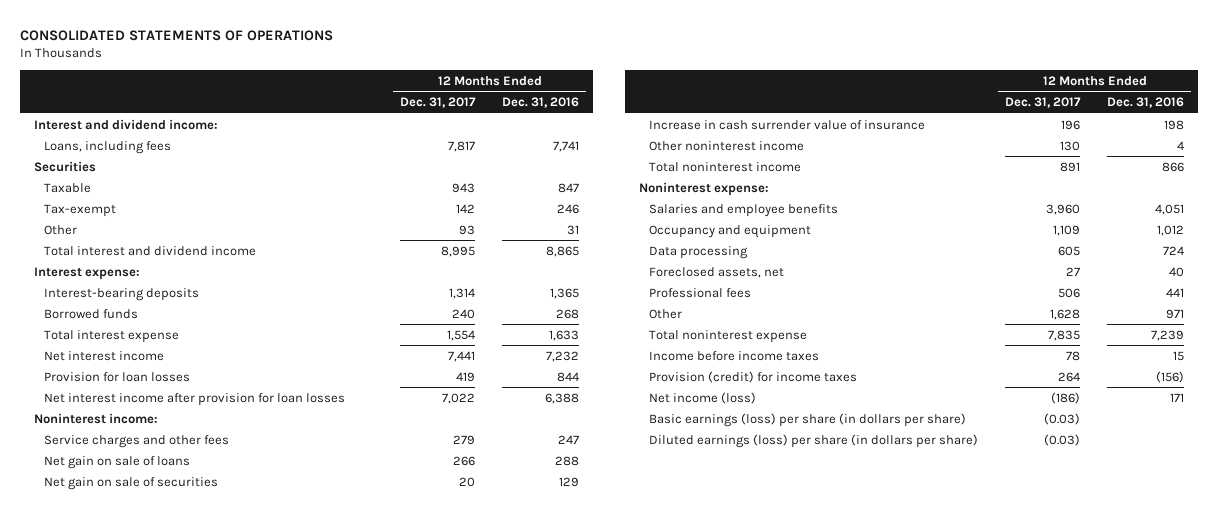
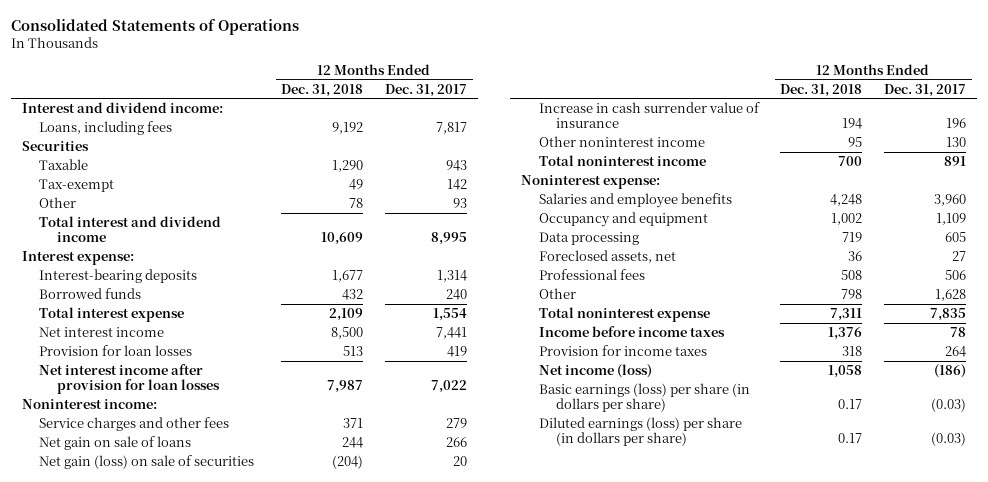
[19,29,333,41] CONSOLIDATED STATEMENTS OF OPERATIONS -> [10,18,299,35] Consolidated Statements of Operations
[502,97,580,109] Dec. 31, 2016 -> none
none -> [281,83,364,97] Dec. 31, 2018
[43,476,218,490] Net gain on sale of securities -> [39,455,255,470] Net gain (loss) on sale of securities
[648,370,857,383] Provision (credit) for income taxes -> [538,345,707,357] Provision for income taxes

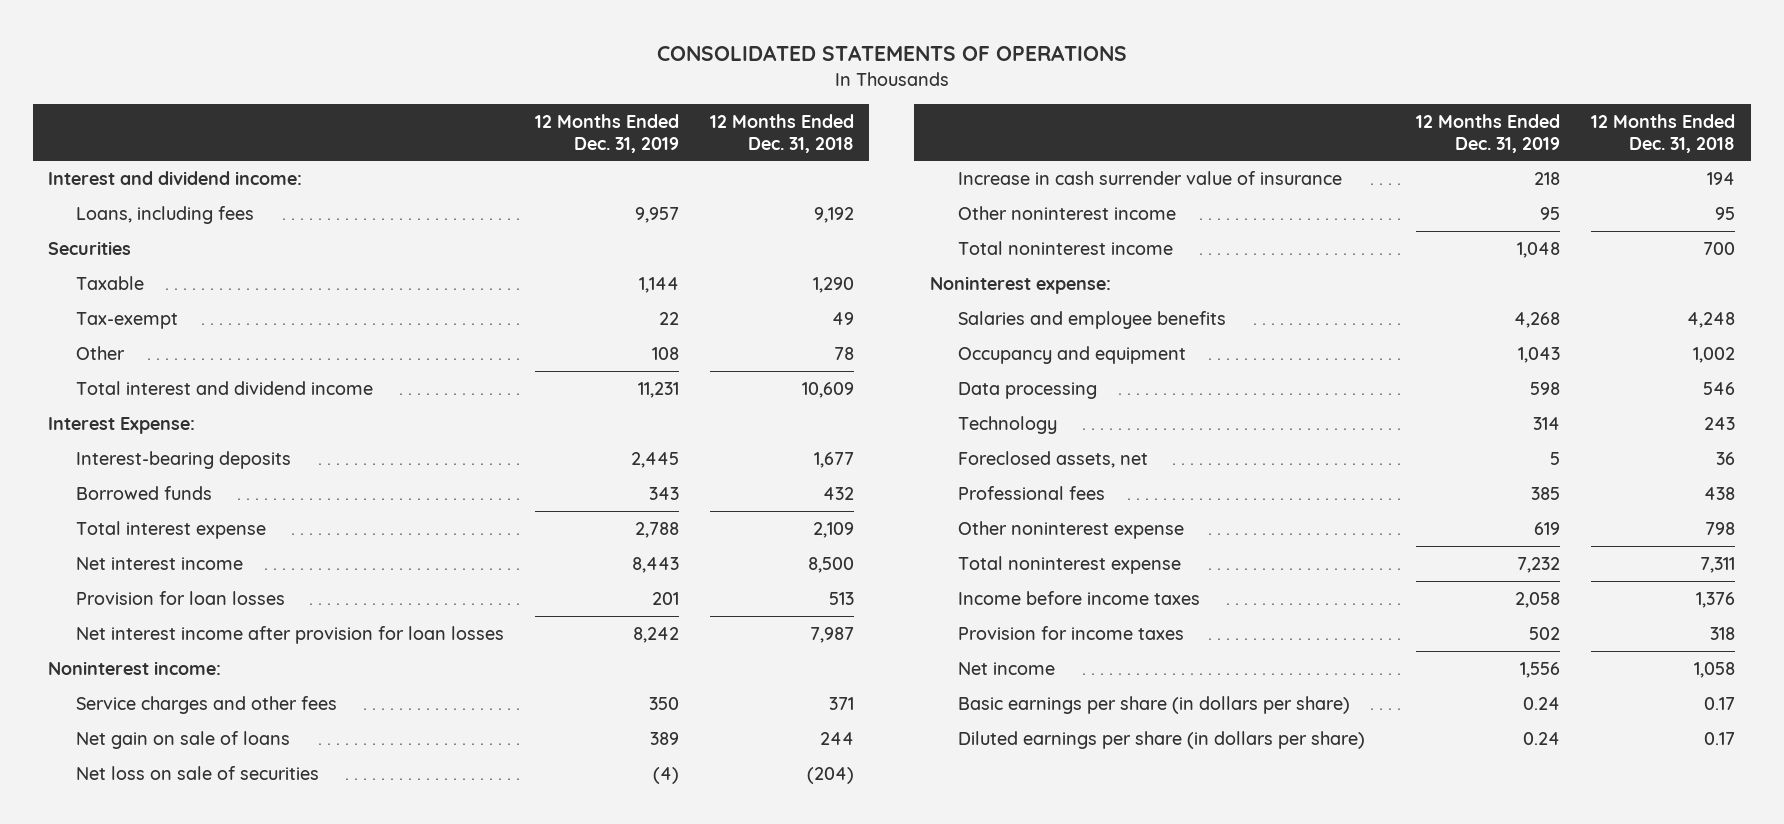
[10,18,299,35] Consolidated Statements of Operations -> [656,45,1127,62] CONSOLIDATED STATEMENTS OF OPERATIONS
[385,83,468,97] Dec. 31, 2017 -> none
none -> [534,113,679,153] 12 Months Ended Dec. 31, 2019
[21,251,134,266] Interest expense: -> [48,416,196,434] Interest Expense:
[39,455,255,470] Net gain (loss) on sale of securities -> [76,765,320,780] Net loss on sale of securities
[842,232,863,243] 719 -> [1703,381,1736,395] 546
none -> [957,415,1057,434] Technology
[841,270,863,281] 508 -> [1704,486,1736,500] 438
[538,288,576,300] Other -> [957,520,1184,539] Other noninterest expense
[538,364,652,379] Net income (loss) -> [957,661,1055,675] Net income
[538,383,750,412] Basic earnings (loss) per share (in dollars per share) -> [957,695,1350,714] Basic earnings per share (in dollars per share)
[538,417,742,446] Diluted earnings (loss) per share (in dollars per share) -> [957,730,1365,749] Diluted earnings per share (in dollars per share)

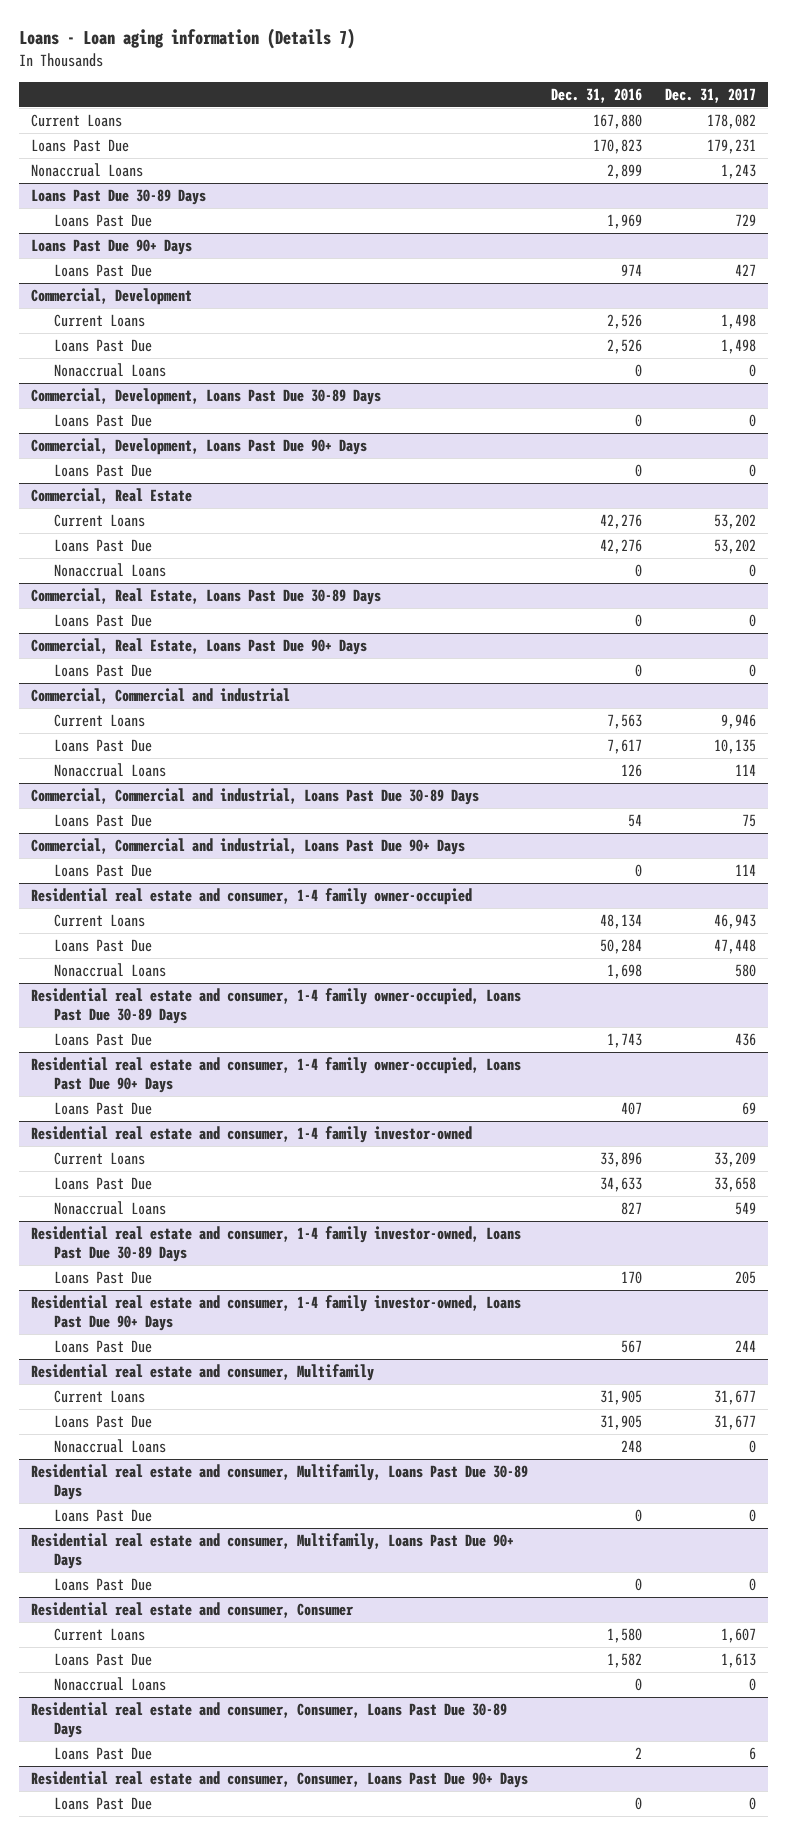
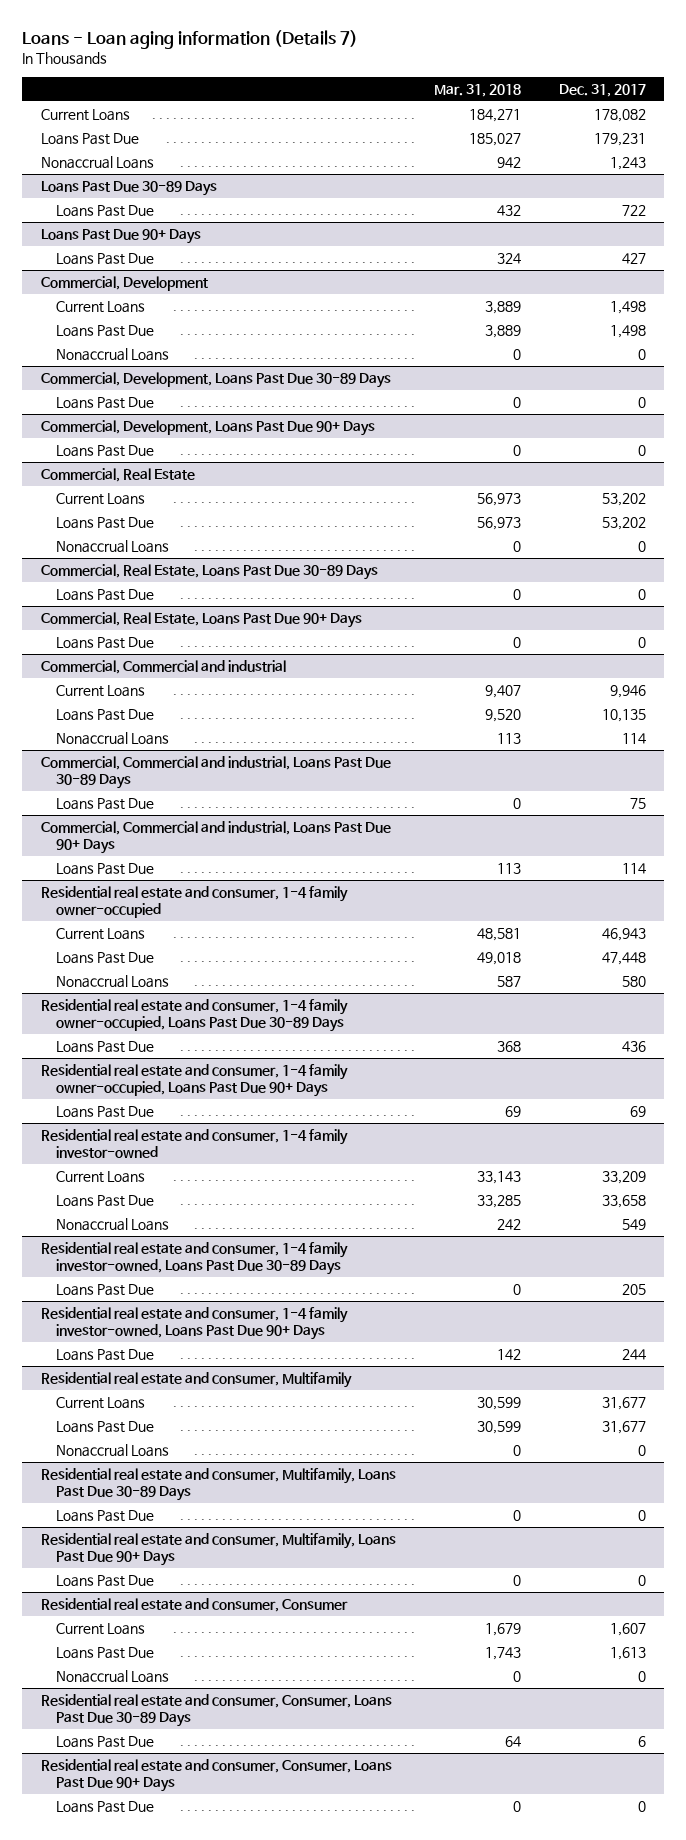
[550,88,642,104] Dec. 31, 2016 -> none
none -> [433,84,521,98] Mar. 31, 2018
[735,214,757,227] 729 -> [621,204,646,216] 722

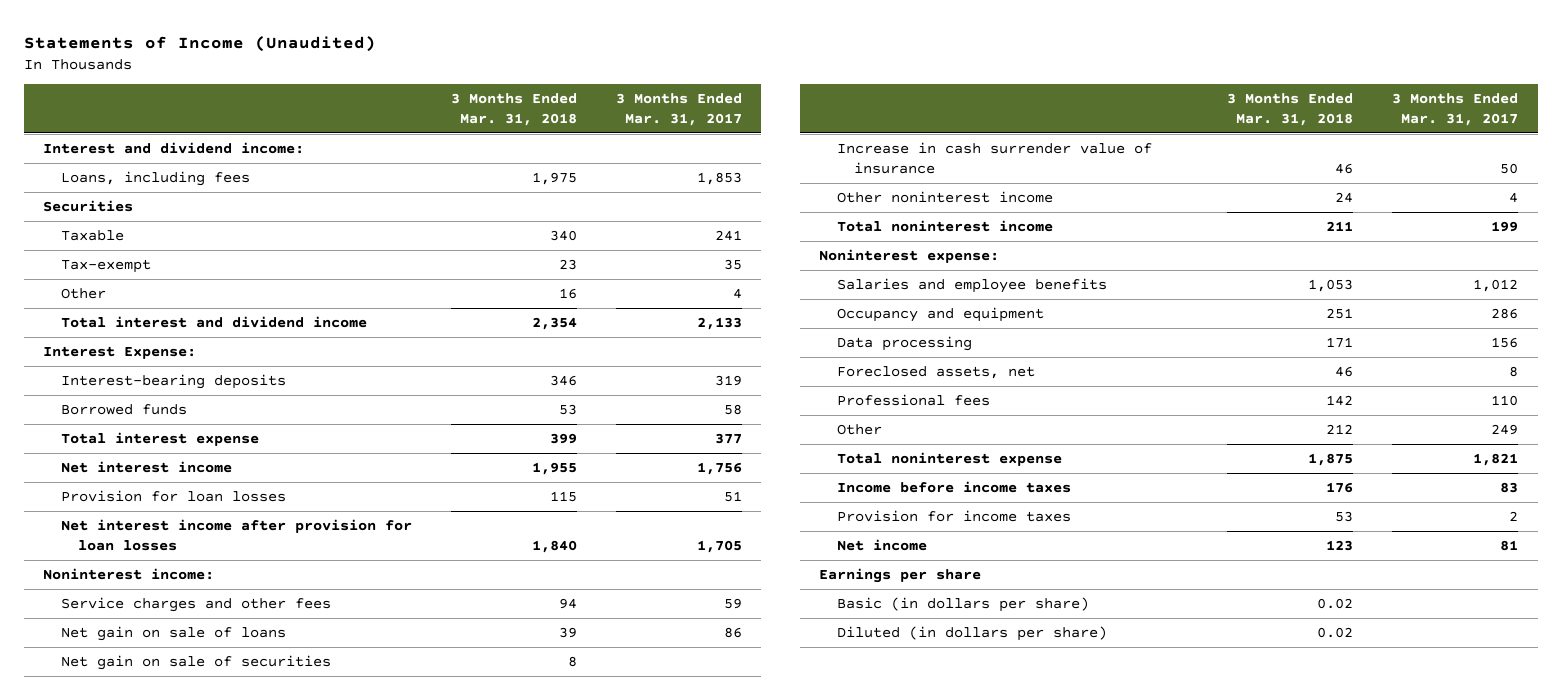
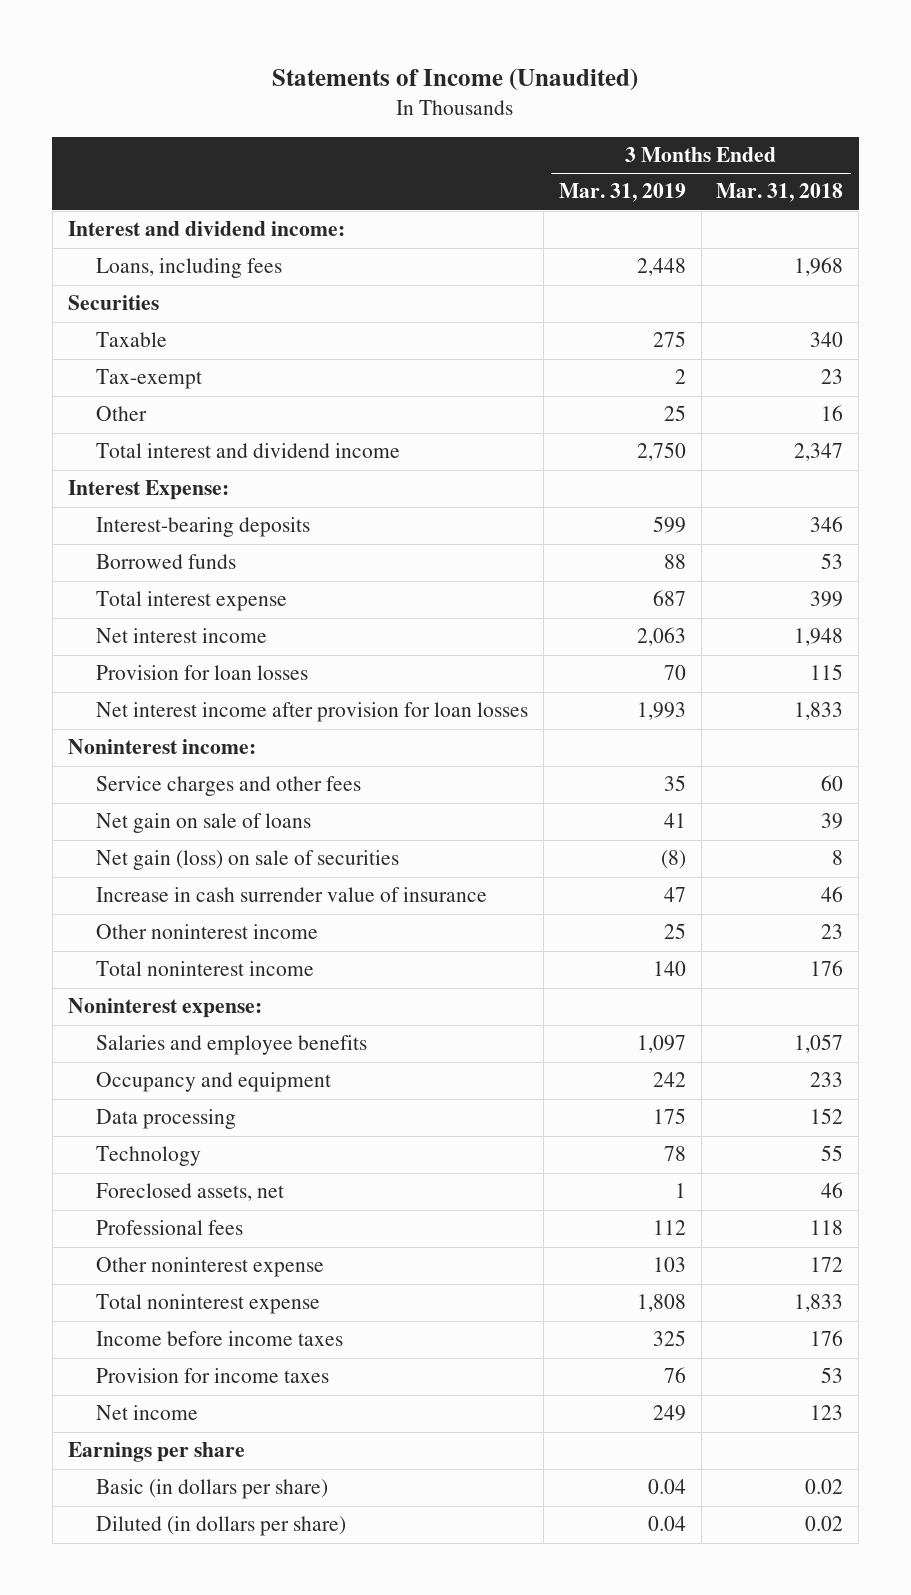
[615,93,742,126] 3 Months Ended Mar. 31, 2017 -> none
none -> [558,183,686,203] Mar. 31, 2019
[531,172,577,186] 1,975 -> [794,257,844,277] 1,968
[531,317,577,331] 2,354 -> [794,443,844,462] 2,347
[531,462,577,476] 1,955 -> [794,628,844,647] 1,948
[531,539,577,553] 1,840 -> [794,702,844,721] 1,833
[558,598,577,610] 94 -> [821,775,844,792] 60
[60,655,331,671] Net gain on sale of securities -> [96,850,400,871] Net gain (loss) on sale of securities
[1334,192,1353,204] 24 -> [821,924,844,940] 23
[1325,221,1353,232] 211 -> [810,960,844,977] 176
[1307,279,1353,293] 1,053 -> [794,1034,844,1054] 1,057
[1325,308,1353,320] 251 -> [810,1072,844,1088] 233
[1325,337,1353,349] 171 -> [810,1108,844,1125] 152
none -> [96,1146,202,1167] Technology
[1325,395,1353,407] 142 -> [810,1220,844,1236] 118
[836,424,882,436] Other -> [96,1257,325,1278] Other noninterest expense
[1325,424,1353,435] 212 -> [810,1257,844,1273] 172
[1307,453,1353,467] 1,875 -> [794,1294,844,1313] 1,833

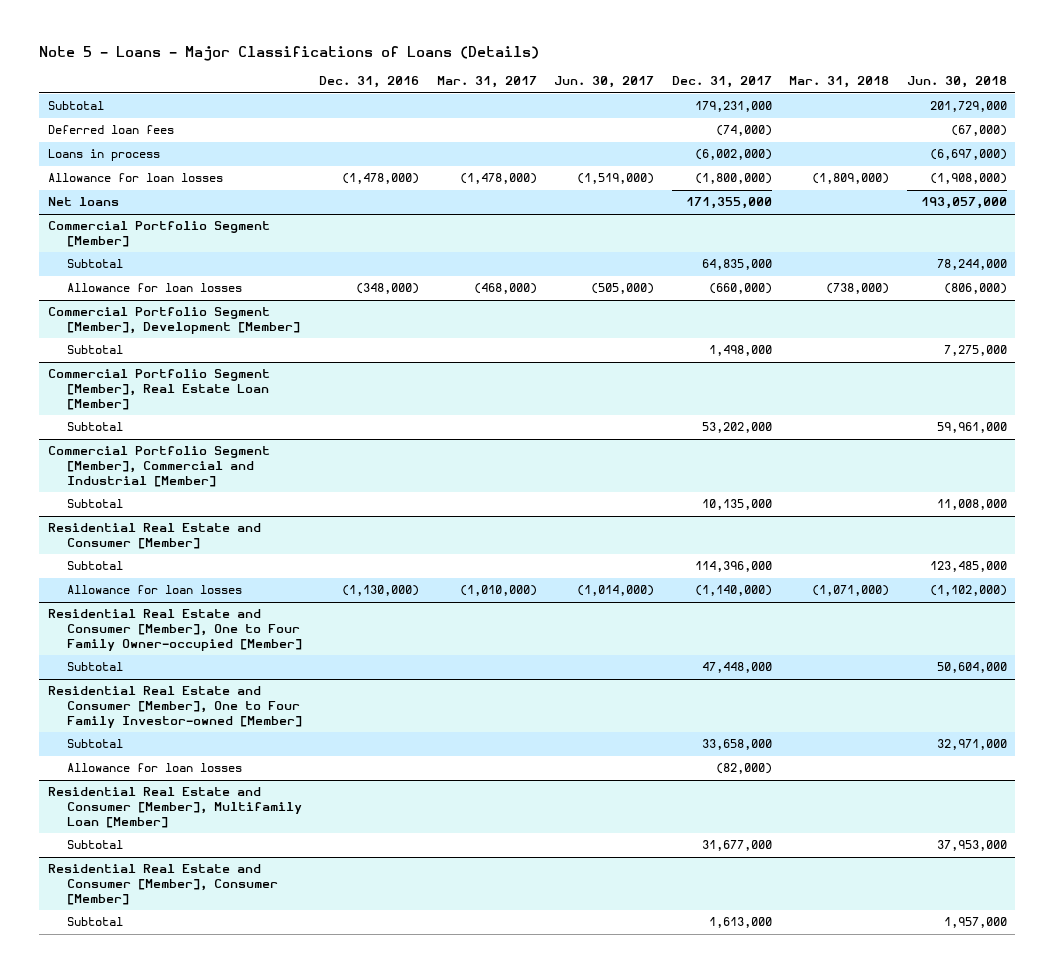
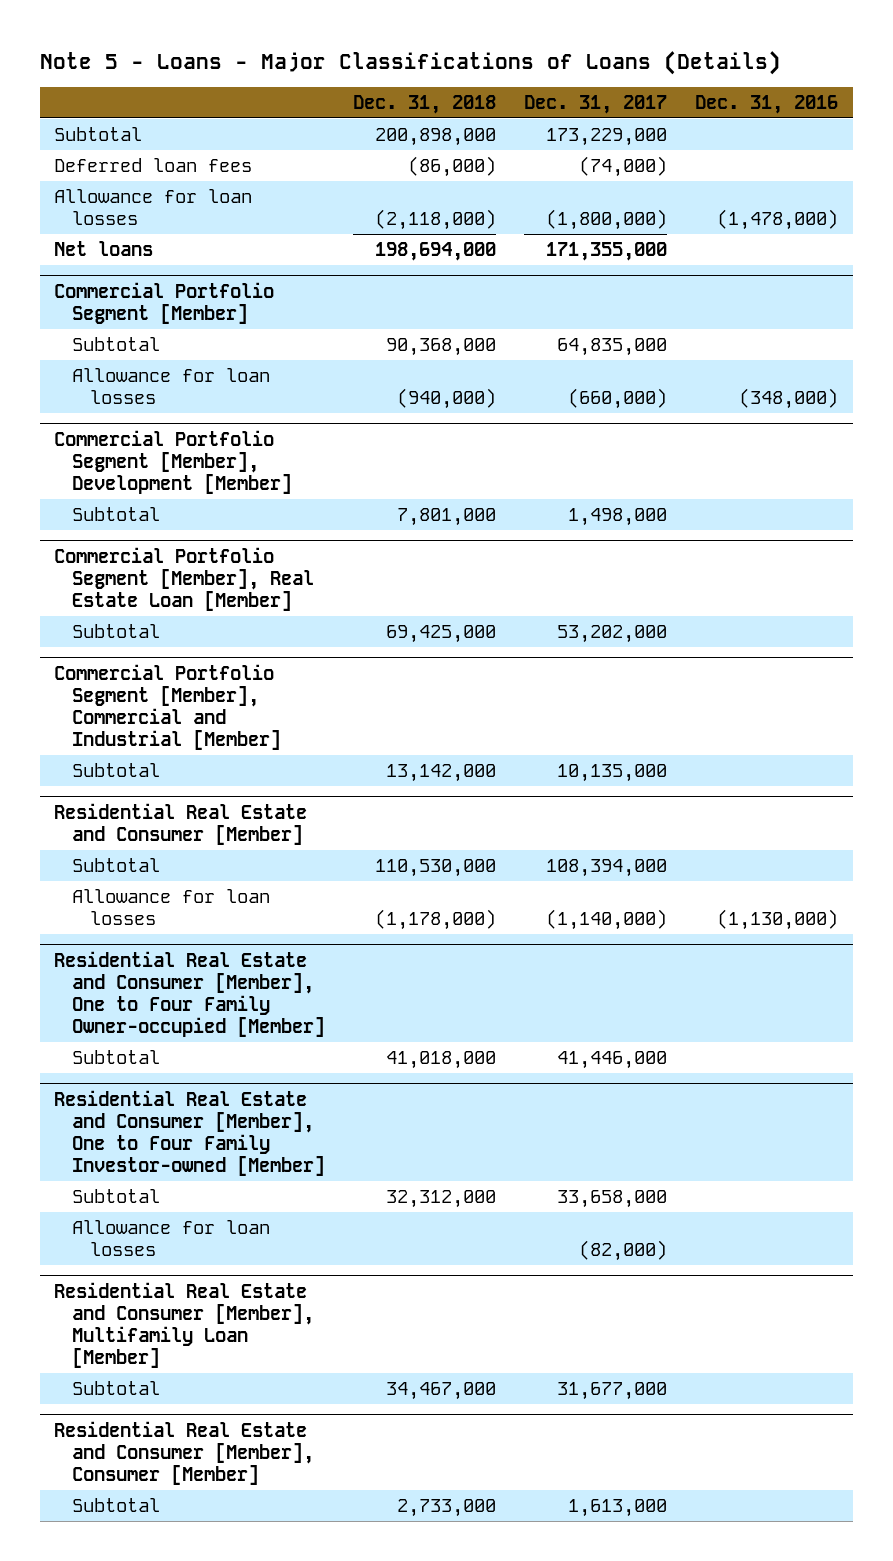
[436,76,537,89] Mar. 31, 2017 -> none
[554,76,655,89] Jun. 30, 2017 -> none
[789,76,890,89] Mar. 31, 2018 -> none
[906,76,1007,89] Jun. 30, 2018 -> none
none -> [353,94,497,114] Dec. 31, 2018
[694,101,772,113] 179,231,000 -> [546,127,668,146] 173,229,000
[47,149,160,162] Loans in process -> none
[694,561,772,573] 114,396,000 -> [546,858,668,877] 108,394,000
[701,662,772,674] 47,448,000 -> [557,1050,668,1069] 41,446,000

